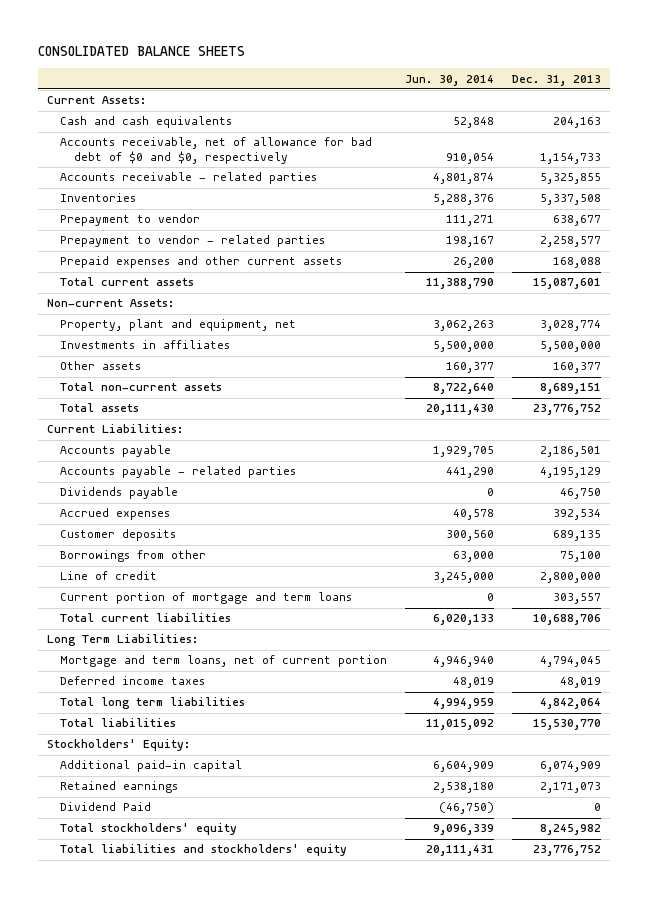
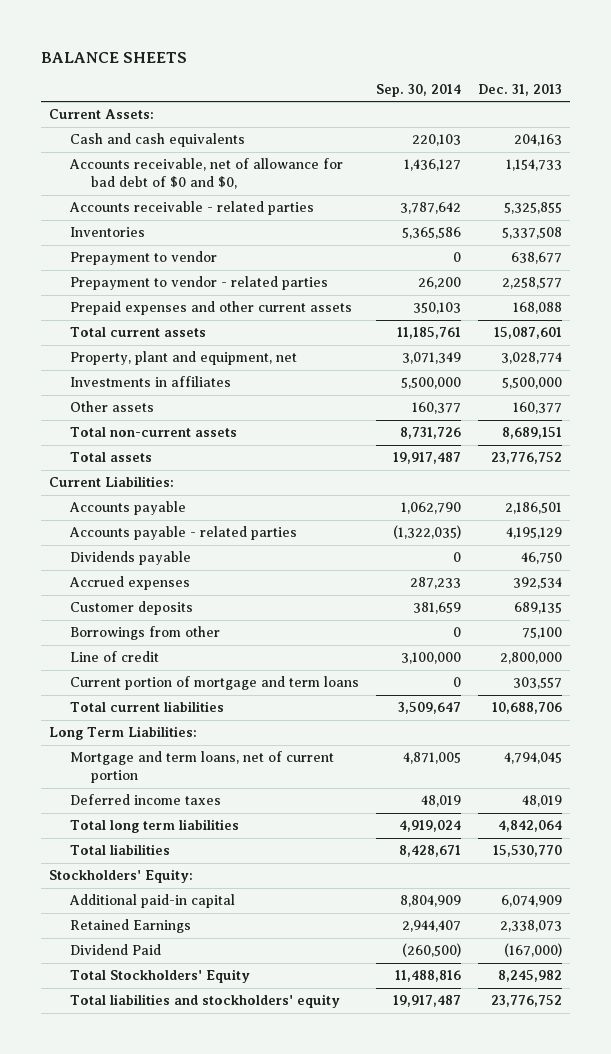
[37,46,245,57] CONSOLIDATED BALANCE SHEETS -> [40,51,187,63] BALANCE SHEETS
[405,74,495,86] Jun. 30, 2014 -> none
none -> [375,83,461,97] Sep. 30, 2014
[60,137,373,165] Accounts receivable, net of allowance for bad debt of $0 and $0, respectively -> [68,158,343,190] Accounts receivable, net of allowance for bad debt of $0 and $0,
[46,299,174,308] Non-current Assets: -> none
[60,781,179,794] Retained earnings -> [69,919,191,934] Retained Earnings
[540,782,602,794] 2,171,073 -> [499,920,562,933] 2,338,073
[594,803,602,812] 0 -> [503,943,562,958] (167,000)
[60,823,238,836] Total stockholders' equity -> [69,969,250,984] Total Stockholders' Equity

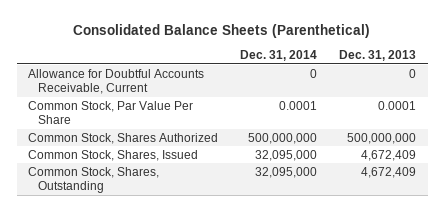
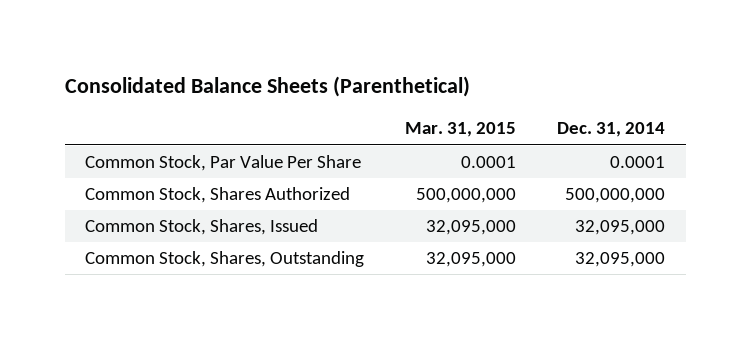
[339,50,417,62] Dec. 31, 2013 -> none
none -> [405,122,517,138] Mar. 31, 2015
[27,68,204,95] Allowance for Doubtful Accounts Receivable, Current -> none

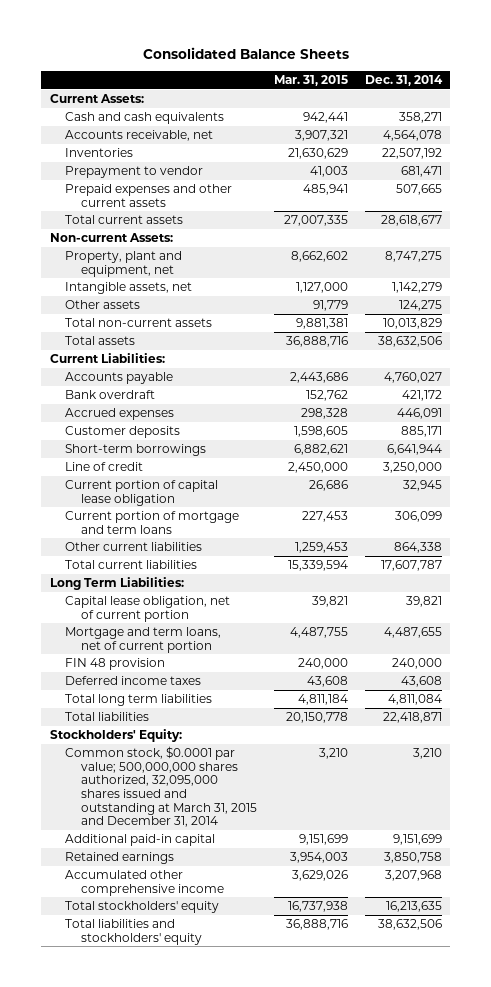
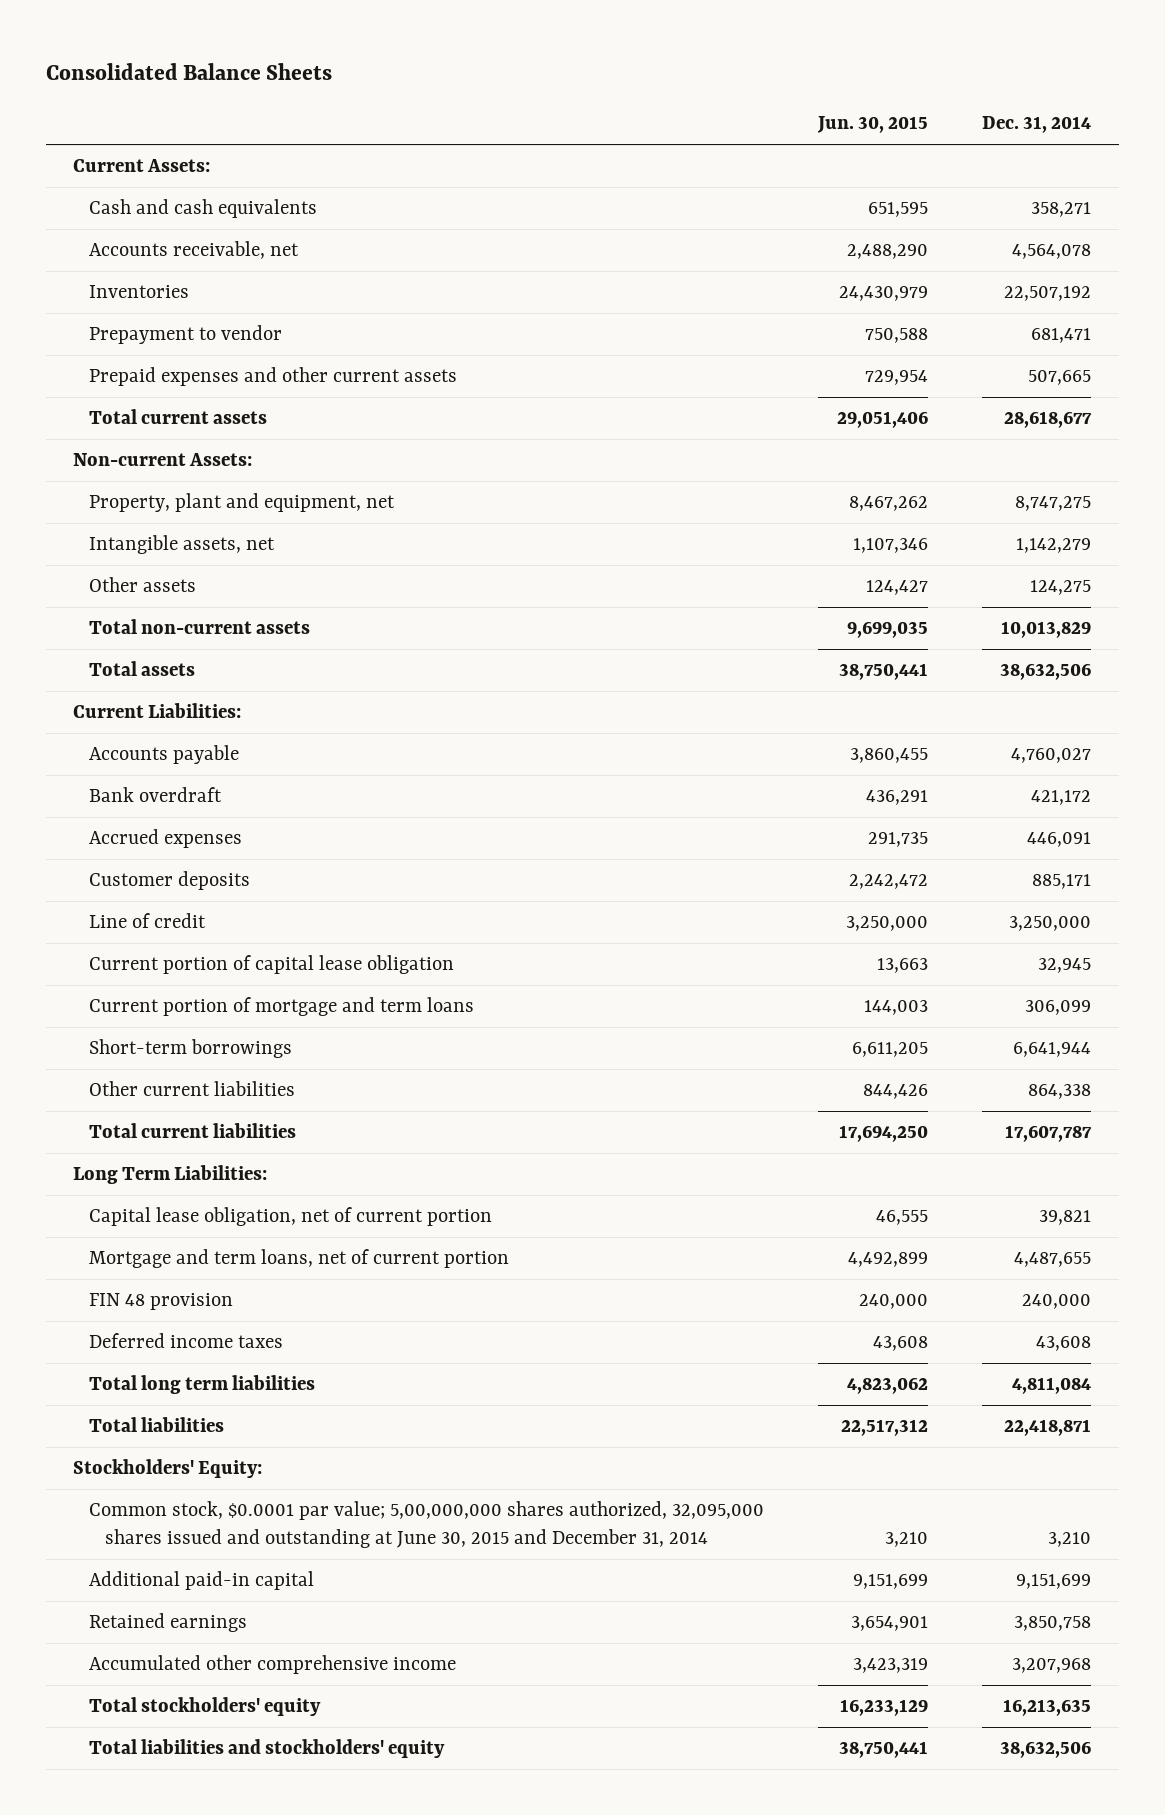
[273,75,348,87] Mar. 31, 2015 -> none
none -> [817,116,929,134] Jun. 30, 2015
[65,443,207,456] Short-term borrowings -> [88,1039,292,1059] Short-term borrowings
[65,745,257,828] Common stock, $0.0001 par value; 500,000,000 shares authorized, 32,095,000 shares issued and outstanding at March 31, 2015 and December 31, 2014 -> [88,1501,764,1548] Common stock, $0.0001 par value; 5,00,000,000 shares authorized, 32,095,000 shares issued and outstanding at June 30, 2015 and December 31, 2014

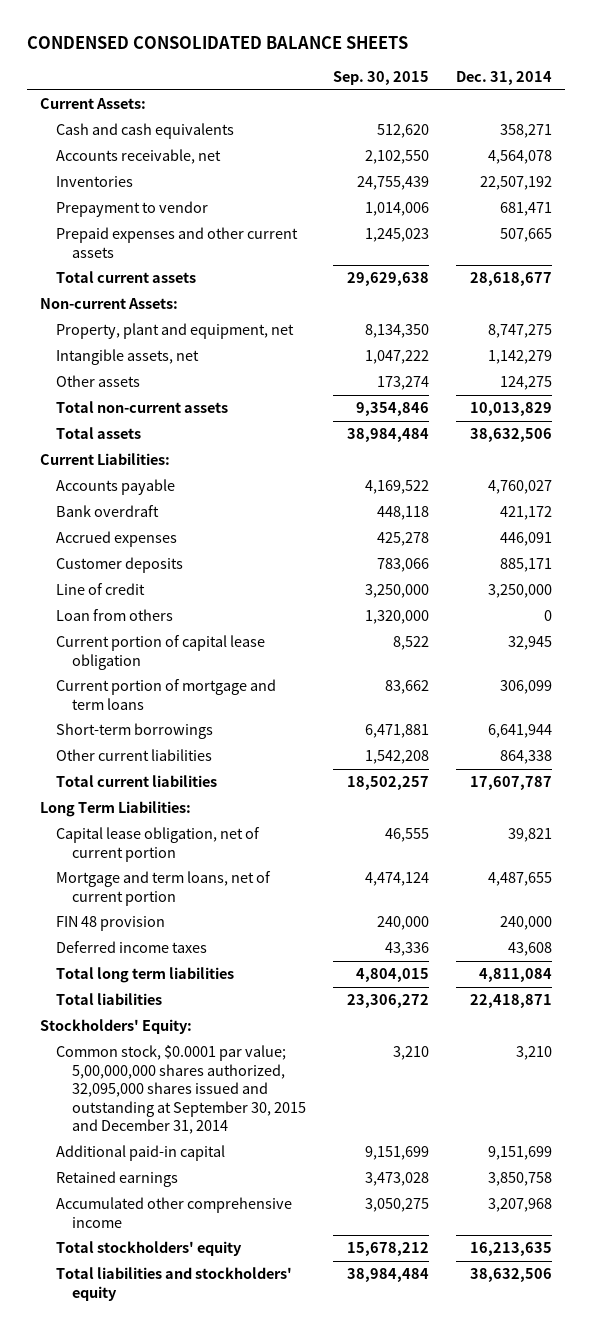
[46,63,333,81] Consolidated Balance Sheets -> [26,36,408,50] CONDENSED CONSOLIDATED BALANCE SHEETS
[817,116,929,134] Jun. 30, 2015 -> none
none -> [332,71,429,86] Sep. 30, 2015
none -> [56,609,174,622] Loan from others
[88,1501,764,1548] Common stock, $0.0001 par value; 5,00,000,000 shares authorized, 32,095,000 shares issued and outstanding at June 30, 2015 and December 31, 2014 -> [56,1045,306,1134] Common stock, $0.0001 par value; 5,00,000,000 shares authorized, 32,095,000 shares issued and outstanding at September 30, 2015 and December 31, 2014

